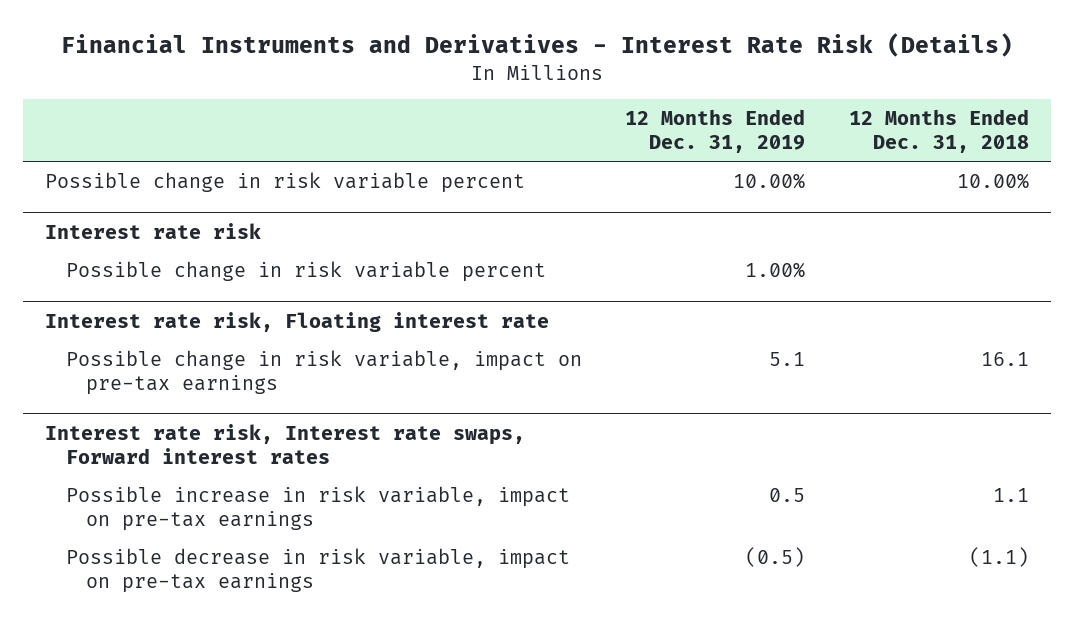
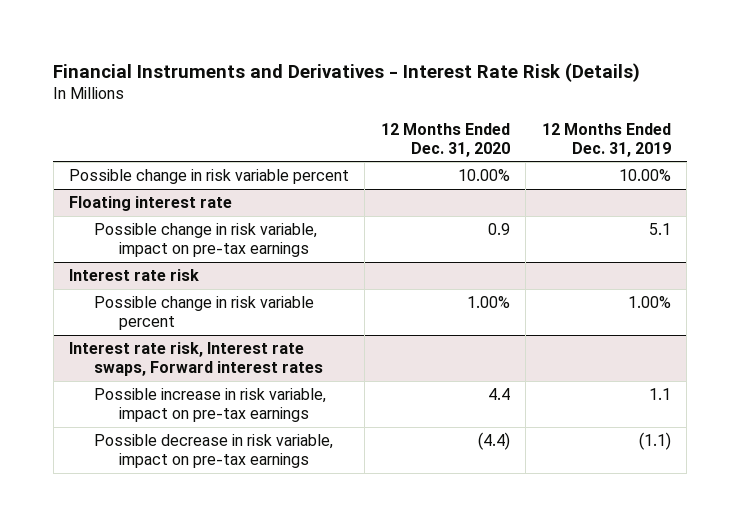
[849,109,1030,154] 12 Months Ended Dec. 31, 2018 -> none
none -> [380,122,510,157] 12 Months Ended Dec. 31, 2020
none -> [68,196,232,212] Floating interest rate
none -> [94,223,318,258] Possible change in risk variable, impact on pre-tax earnings
[45,311,550,332] Interest rate risk, Floating interest rate -> none
[65,350,582,395] Possible change in risk variable, impact on pre-tax earnings -> none
[769,488,806,503] 0.5 -> [648,388,671,401] 1.1
[745,547,806,568] (0.5) -> [638,432,671,451] (1.1)

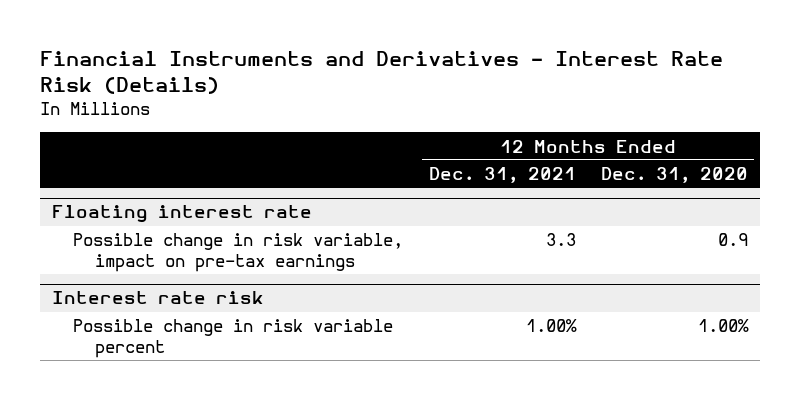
[541,122,671,157] 12 Months Ended Dec. 31, 2019 -> none
none -> [428,166,576,183] Dec. 31, 2021
[68,169,349,185] Possible change in risk variable percent -> none
[68,342,324,377] Interest rate risk, Interest rate swaps, Forward interest rates -> none
[94,388,327,423] Possible increase in risk variable, impact on pre-tax earnings -> none
[94,434,334,469] Possible decrease in risk variable, impact on pre-tax earnings -> none

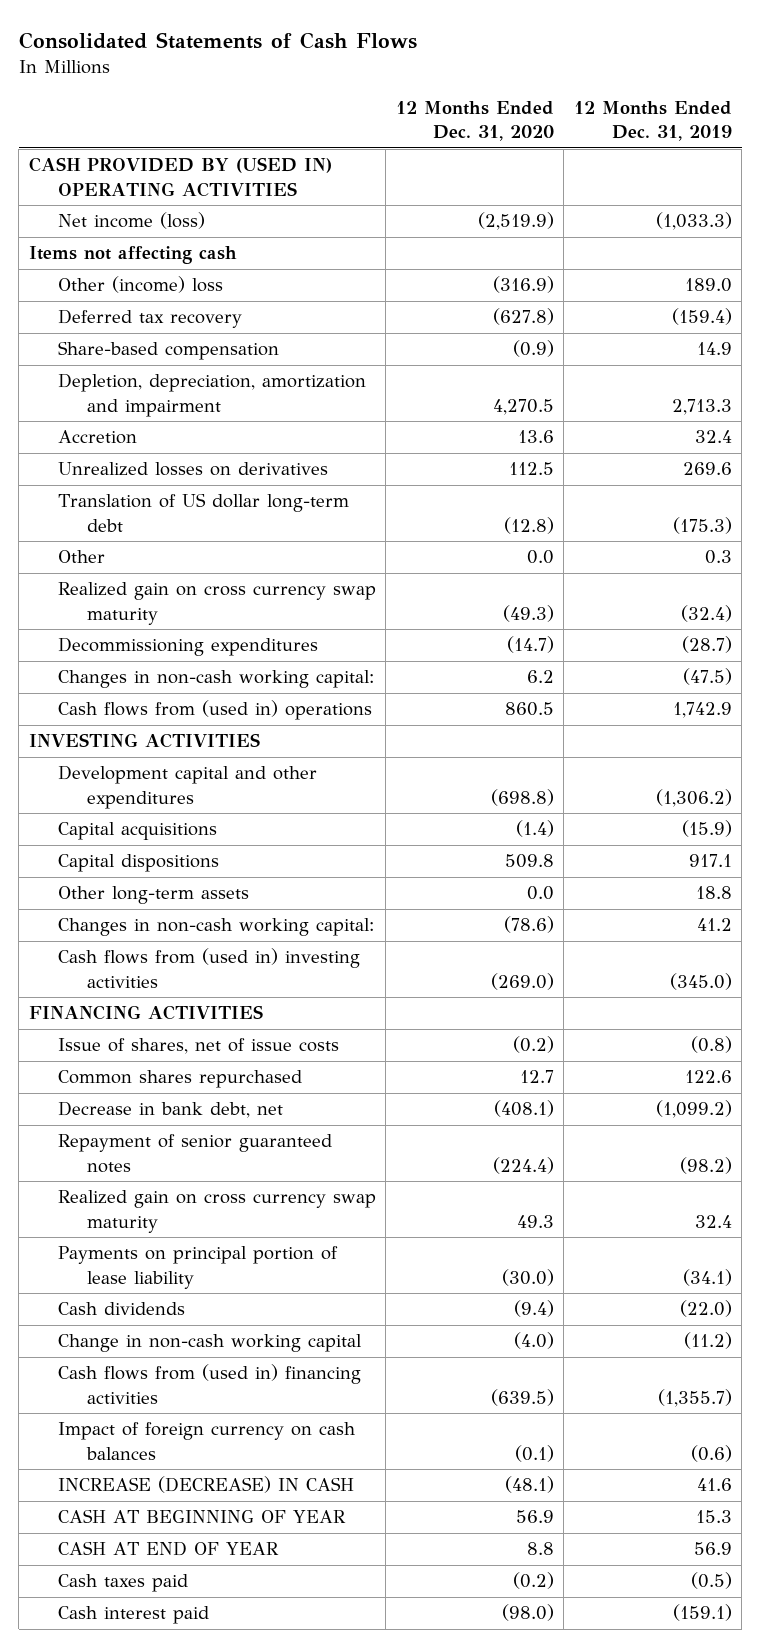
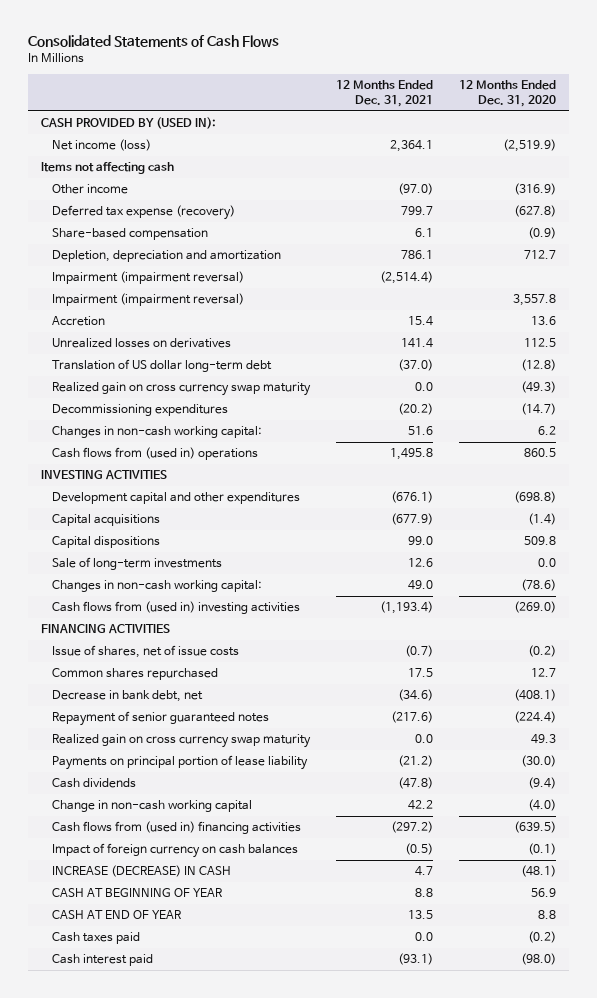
[573,101,732,142] 12 Months Ended Dec. 31, 2019 -> none
none -> [336,80,434,108] 12 Months Ended Dec. 31, 2021
[28,157,332,197] CASH PROVIDED BY (USED IN) OPERATING ACTIVITIES -> [41,117,217,130] CASH PROVIDED BY (USED IN):
[57,276,223,294] Other (income) loss -> [52,184,129,195] Other income
[57,309,242,329] Deferred tax recovery -> [52,205,236,221] Deferred tax expense (recovery)
[57,373,366,417] Depletion, depreciation, amortization and impairment -> [52,250,282,263] Depletion, depreciation and amortization
[492,398,554,415] 4,270.5 -> [523,250,556,260] 712.7
none -> [52,271,245,285] Impairment (impairment reversal)
none -> [52,293,245,307] Impairment (impairment reversal)
[57,550,105,564] Other -> none
[57,886,249,905] Other long-term assets -> [52,557,223,571] Sale of long-term investments

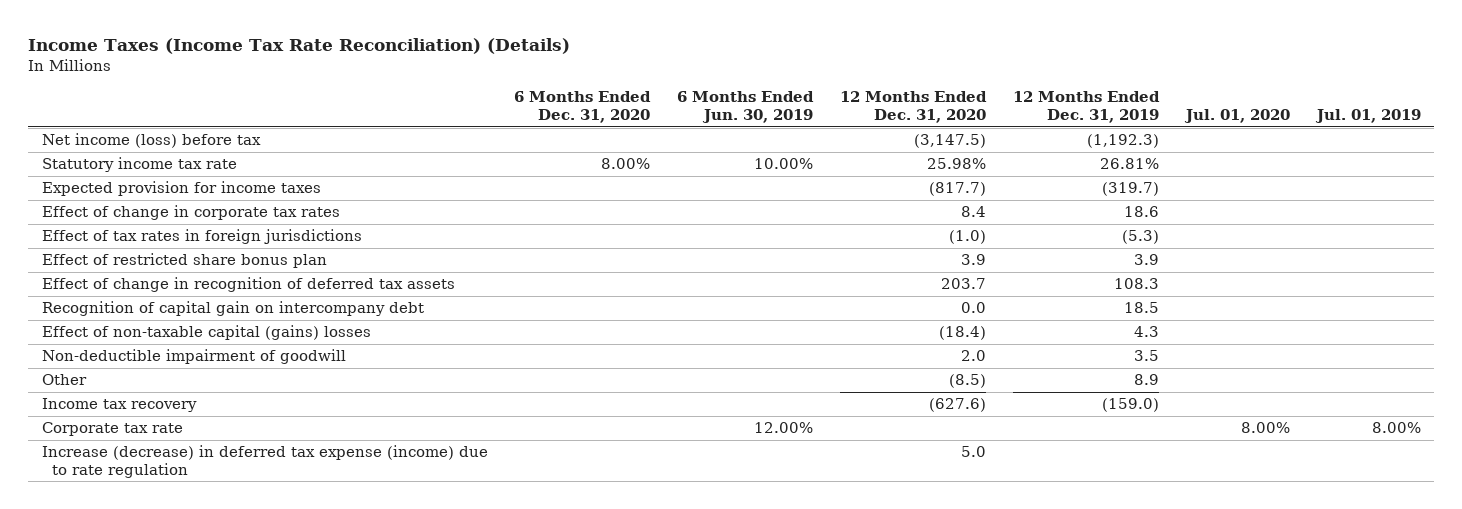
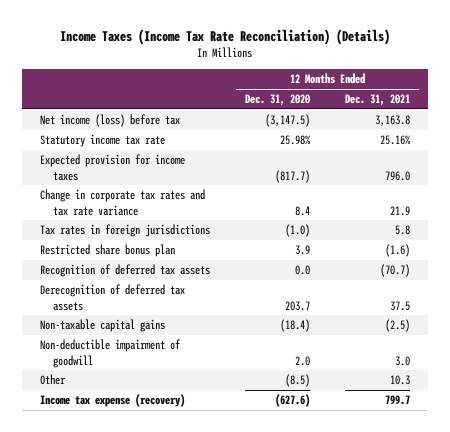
[514,91,652,124] 6 Months Ended Dec. 31, 2020 -> none
[677,91,815,124] 6 Months Ended Jun. 30, 2019 -> none
[1013,91,1161,124] 12 Months Ended Dec. 31, 2019 -> none
[1183,109,1290,124] Jul. 01, 2020 -> none
[1314,109,1421,124] Jul. 01, 2019 -> none
none -> [345,94,411,107] Dec. 31, 2021
[41,301,424,317] Recognition of capital gain on intercompany debt -> none
[41,205,340,221] Effect of change in corporate tax rates -> [39,189,205,216] Change in corporate tax rates and tax rate variance
[41,229,362,245] Effect of tax rates in foreign jurisdictions -> [39,224,210,238] Tax rates in foreign jurisdictions
[41,253,327,269] Effect of restricted share bonus plan -> [39,244,175,258] Restricted share bonus plan
[41,277,455,293] Effect of change in recognition of deferred tax assets -> [39,264,210,278] Recognition of deferred tax assets
[941,278,987,290] 203.7 -> [294,265,310,276] 0.0
none -> [39,284,185,311] Derecognition of deferred tax assets
[41,325,371,341] Effect of non-taxable capital (gains) losses -> [39,319,165,333] Non-taxable capital gains
[41,422,183,437] Corporate tax rate -> none
[41,445,488,478] Increase (decrease) in deferred tax expense (income) due to rate regulation -> none
[41,398,197,413] Income tax recovery -> [39,394,185,408] Income tax expense (recovery)

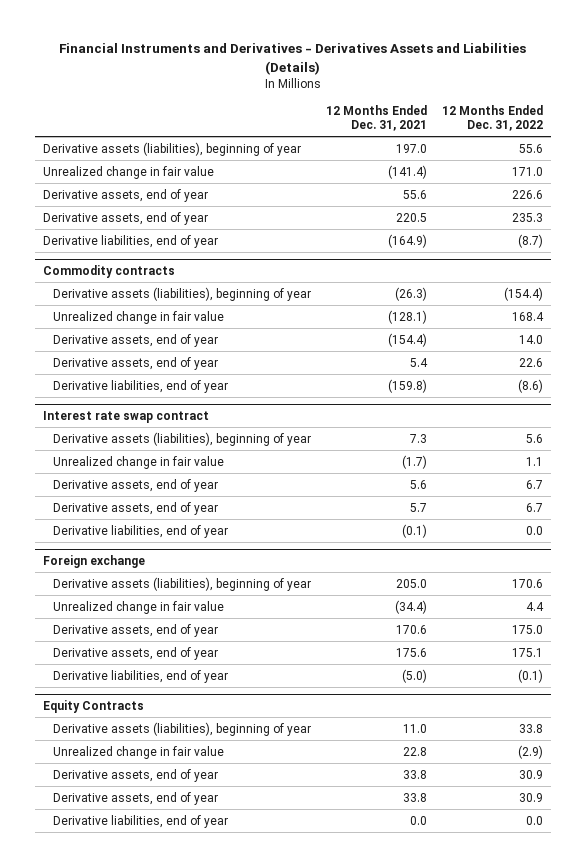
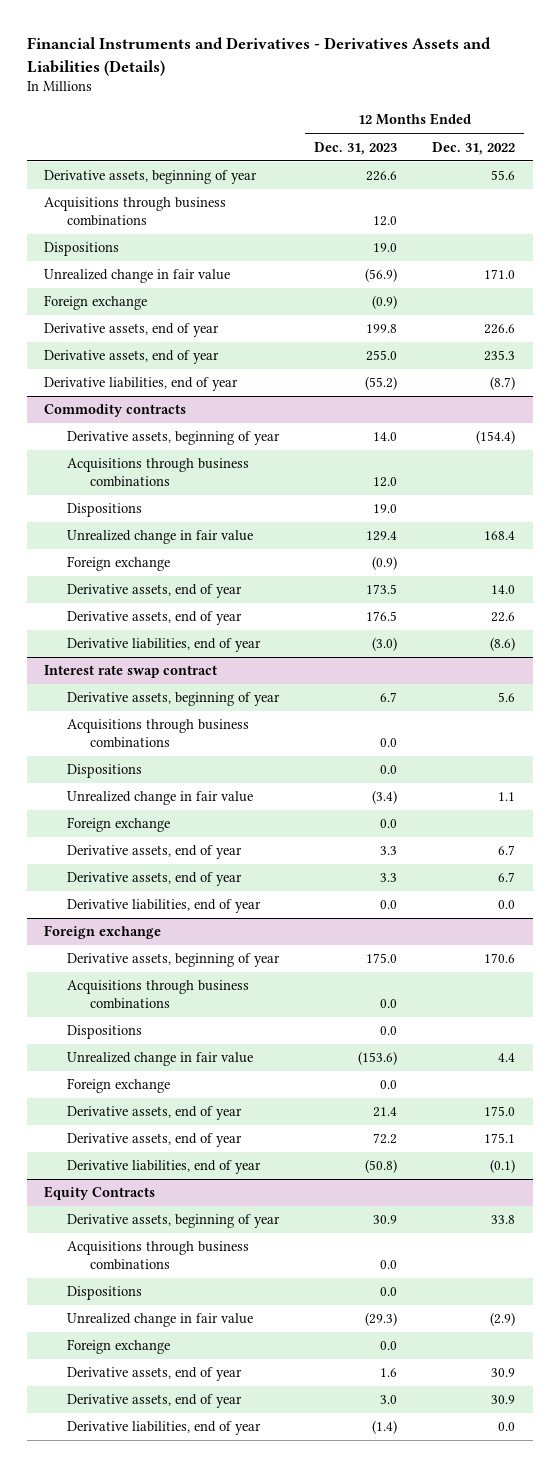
[326,105,428,132] 12 Months Ended Dec. 31, 2021 -> none
none -> [314,141,398,155] Dec. 31, 2023
[42,141,301,156] Derivative assets (liabilities), beginning of year -> [44,170,258,185] Derivative assets, beginning of year
none -> [44,197,227,226] Acquisitions through business combinations
none -> [44,242,120,257] Dispositions
none -> [44,295,148,311] Foreign exchange
[52,286,311,301] Derivative assets (liabilities), beginning of year -> [67,431,281,446] Derivative assets, beginning of year
none -> [67,458,250,487] Acquisitions through business combinations
none -> [67,503,143,518] Dispositions
none -> [67,556,171,572] Foreign exchange
[52,431,311,446] Derivative assets (liabilities), beginning of year -> [67,692,281,707] Derivative assets, beginning of year
none -> [67,719,250,748] Acquisitions through business combinations
none -> [67,764,143,779] Dispositions
none -> [67,817,171,833] Foreign exchange
[52,576,311,591] Derivative assets (liabilities), beginning of year -> [67,953,281,968] Derivative assets, beginning of year
none -> [67,980,250,1009] Acquisitions through business combinations
none -> [67,1025,143,1040] Dispositions
none -> [67,1078,171,1094] Foreign exchange
[52,721,311,736] Derivative assets (liabilities), beginning of year -> [67,1214,281,1229] Derivative assets, beginning of year
none -> [67,1241,250,1270] Acquisitions through business combinations
none -> [67,1286,143,1301] Dispositions
none -> [67,1339,171,1355] Foreign exchange

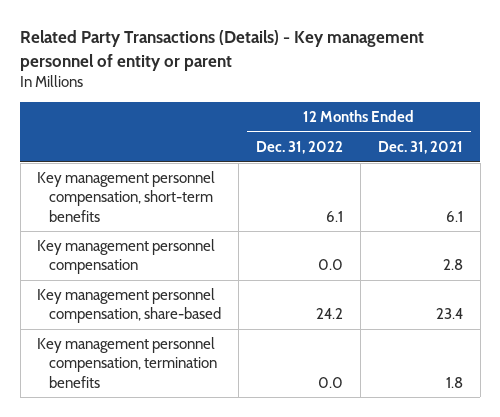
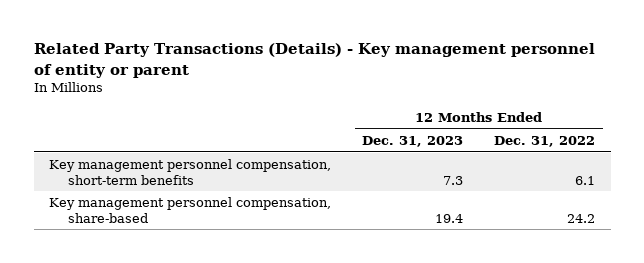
[377,140,463,154] Dec. 31, 2021 -> none
none -> [362,135,464,147] Dec. 31, 2023
[37,239,216,275] Key management personnel compensation -> none
[37,337,218,388] Key management personnel compensation, termination benefits -> none

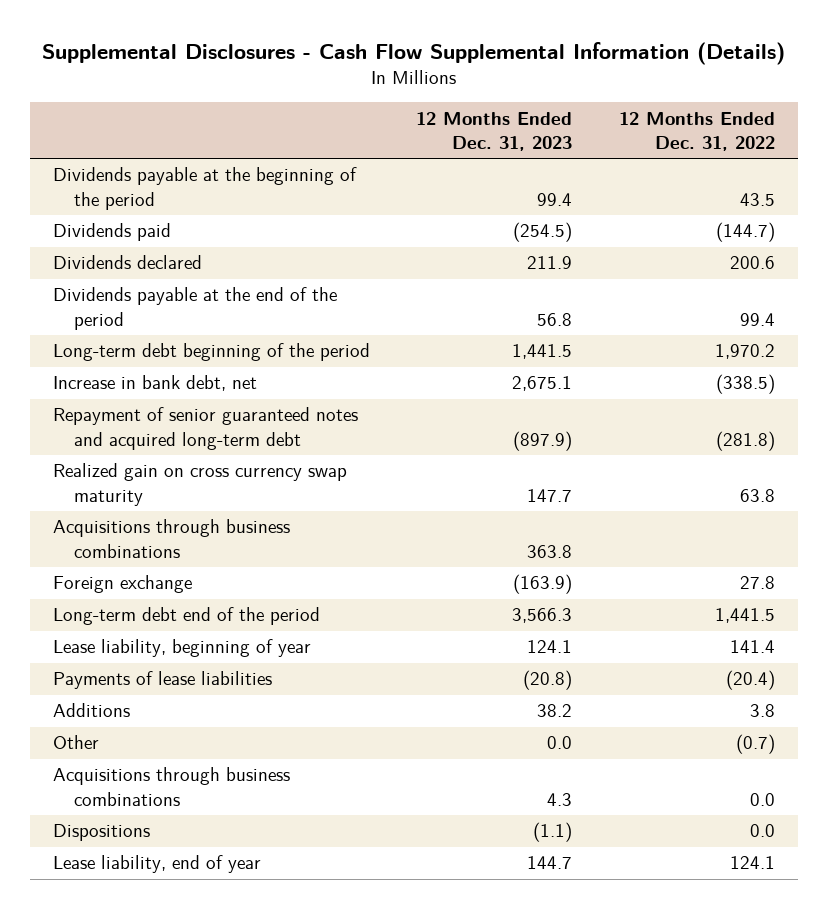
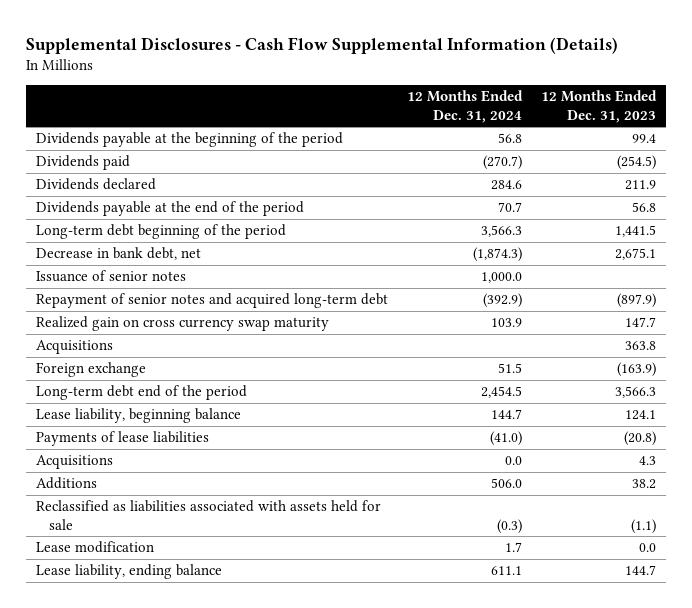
[618,111,775,152] 12 Months Ended Dec. 31, 2022 -> none
none -> [406,90,523,123] 12 Months Ended Dec. 31, 2024
[52,375,257,392] Increase in bank debt, net -> [35,247,201,261] Decrease in bank debt, net
none -> [35,270,186,283] Issuance of senior notes
[52,407,358,450] Repayment of senior guaranteed notes and acquired long-term debt -> [35,293,388,309] Repayment of senior notes and acquired long-term debt
[52,519,290,558] Acquisitions through business combinations -> [35,340,113,355] Acquisitions
[52,639,311,658] Lease liability, beginning of year -> [35,408,241,424] Lease liability, beginning balance
none -> [35,455,113,470] Acquisitions
[52,767,290,806] Acquisitions through business combinations -> none
[52,824,150,842] Dispositions -> none
none -> [35,500,381,530] Reclassified as liabilities associated with assets held for sale
[52,735,99,750] Other -> [35,541,154,554] Lease modification
[52,855,261,874] Lease liability, end of year -> [35,564,222,580] Lease liability, ending balance

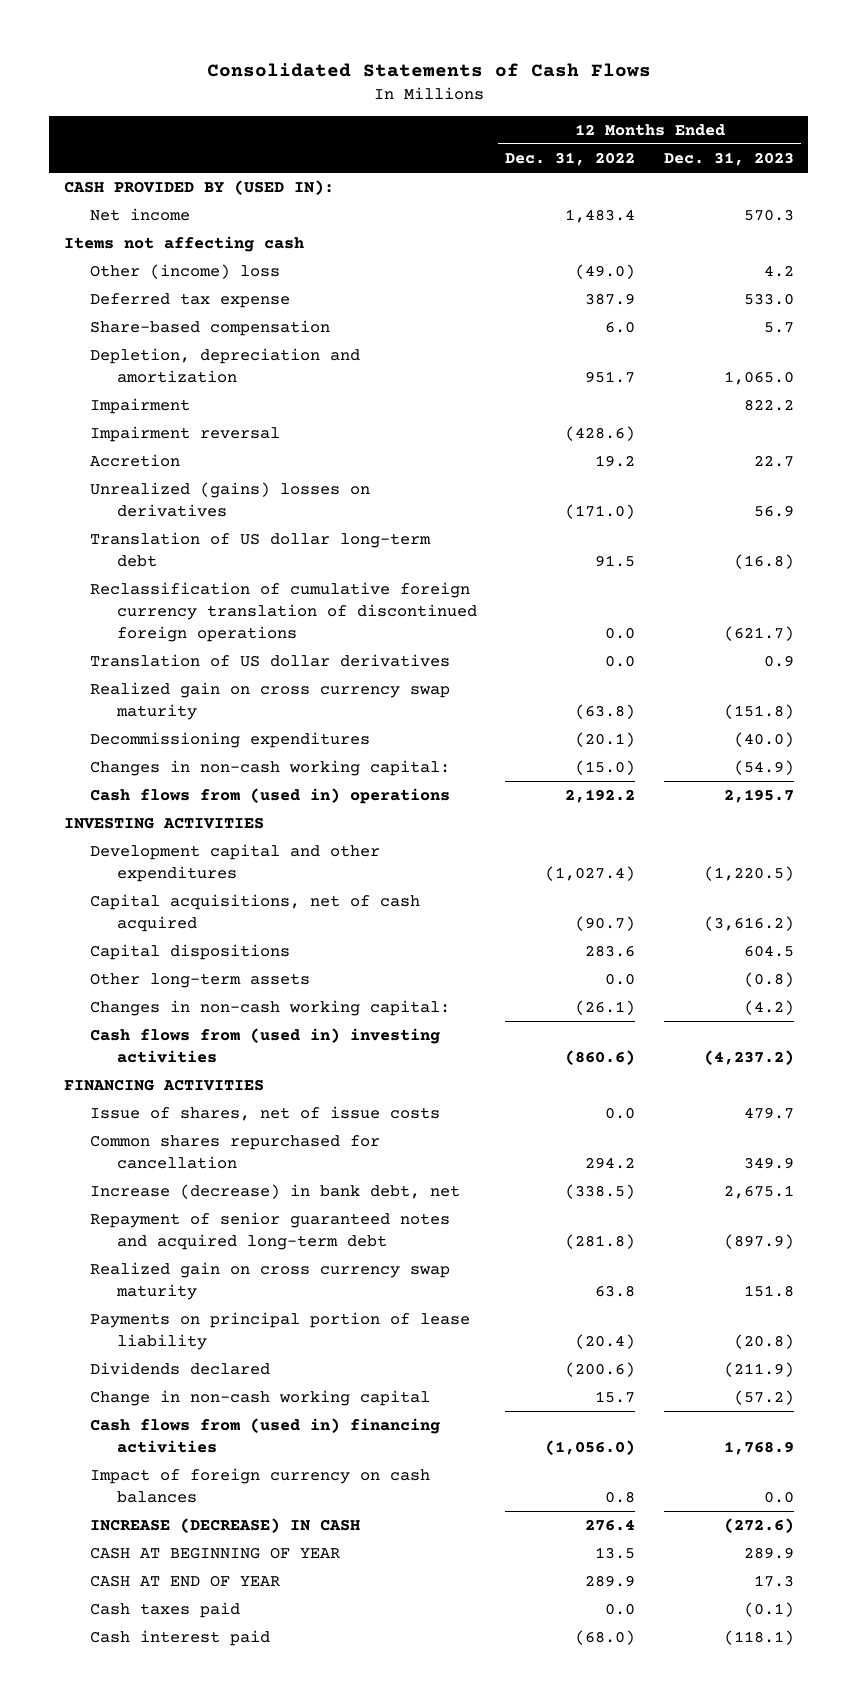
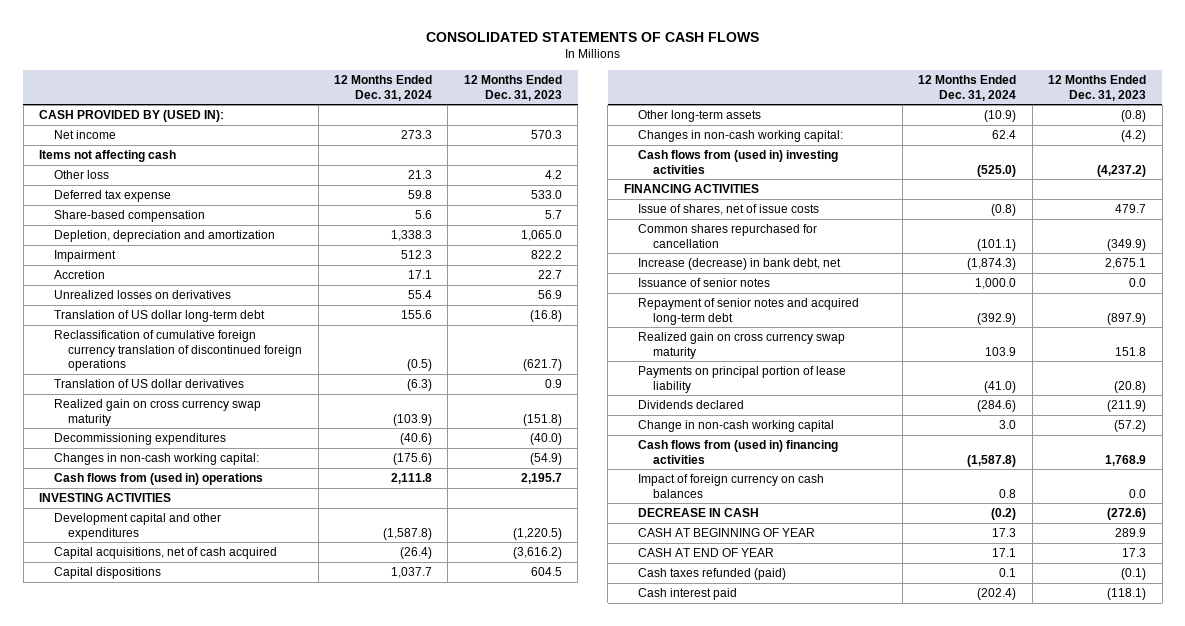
[206,62,651,77] Consolidated Statements of Cash Flows -> [425,31,759,42] CONSOLIDATED STATEMENTS OF CASH FLOWS
[505,151,636,166] Dec. 31, 2022 -> none
none -> [333,74,432,101] 12 Months Ended Dec. 31, 2024
[90,263,281,279] Other (income) loss -> [53,170,109,180] Other loss
[90,425,281,442] Impairment reversal -> none
[90,481,371,518] Unrealized (gains) losses on derivatives -> [53,290,231,300] Unrealized losses on derivatives
[743,1157,794,1170] 349.9 -> [1107,238,1147,251] (349.9)
none -> [638,278,771,288] Issuance of senior notes
[90,1211,451,1251] Repayment of senior guaranteed notes and acquired long-term debt -> [638,298,860,325] Repayment of senior notes and acquired long-term debt
[90,1517,361,1533] INCREASE (DECREASE) IN CASH -> [638,508,760,518] DECREASE IN CASH
[90,1601,241,1618] Cash taxes paid -> [638,568,787,581] Cash taxes refunded (paid)

